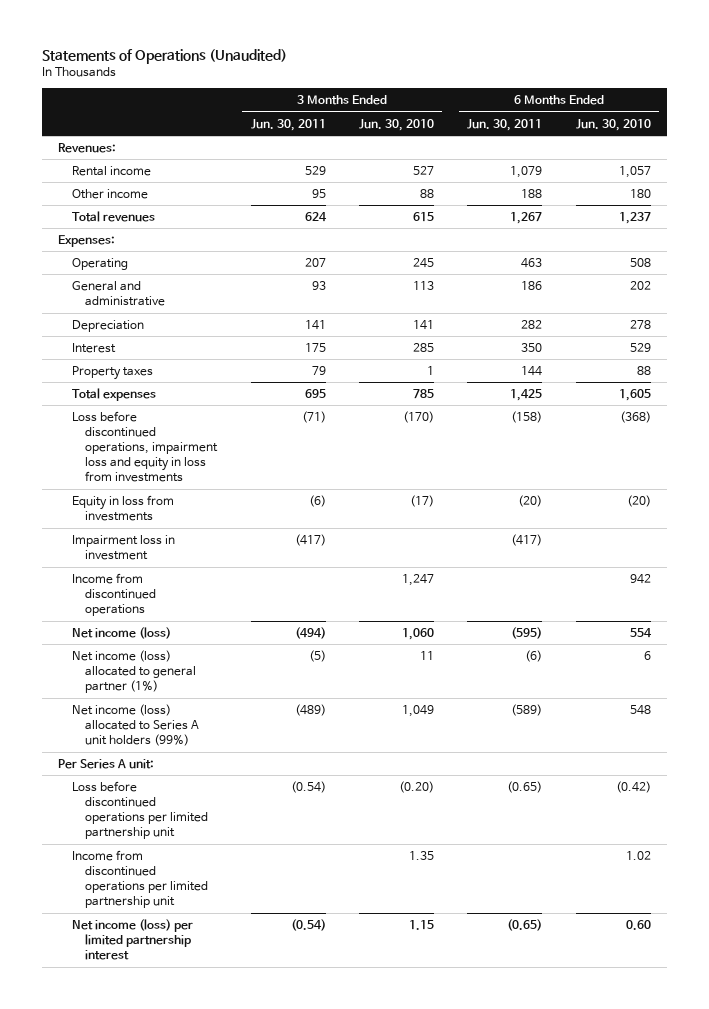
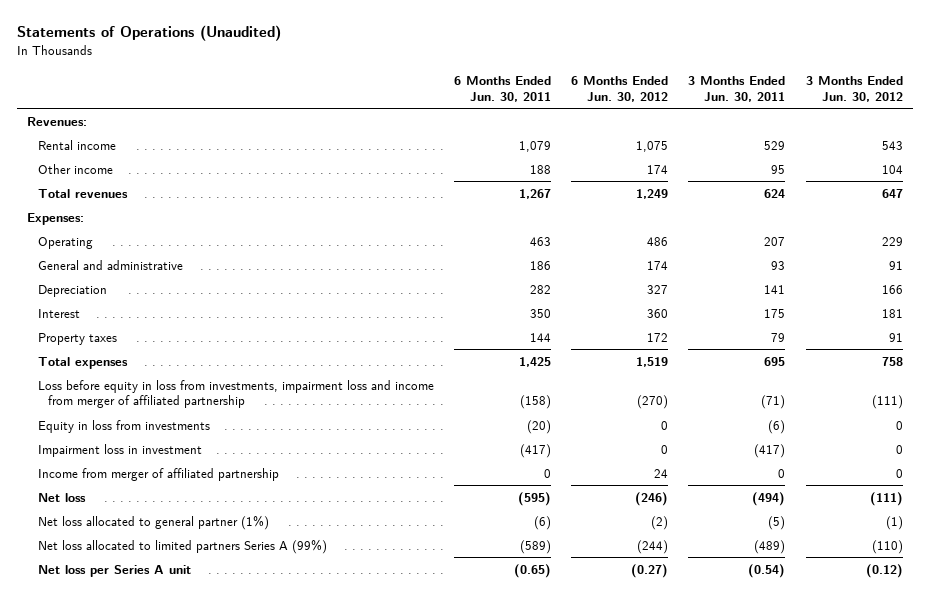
[358,118,434,131] Jun. 30, 2010 -> none
[575,118,651,131] Jun. 30, 2010 -> none
none -> [571,76,669,102] 6 Months Ended Jun. 30, 2012
none -> [805,76,903,102] 3 Months Ended Jun. 30, 2012
[71,411,219,483] Loss before discontinued operations, impairment loss and equity in loss from investments -> [37,379,434,409] Loss before equity in loss from investments, impairment loss and income from merger of affiliated partnership
[71,573,157,617] Income from discontinued operations -> none
[58,759,155,770] Per Series A unit: -> none
[71,781,209,840] Loss before discontinued operations per limited partnership unit -> none
[71,850,209,909] Income from discontinued operations per limited partnership unit -> none
none -> [37,467,279,481] Income from merger of affiliated partnership
[71,627,171,640] Net income (loss) -> [37,492,86,502] Net loss
[71,650,197,694] Net income (loss) allocated to general partner (1%) -> [37,514,269,530] Net loss allocated to general partner (1%)
[71,704,200,747] Net income (loss) allocated to Series A unit holders (99%) -> [37,538,327,554] Net loss allocated to limited partners Series A (99%)
[71,919,193,961] Net income (loss) per limited partnership interest -> [37,564,191,577] Net loss per Series A unit

